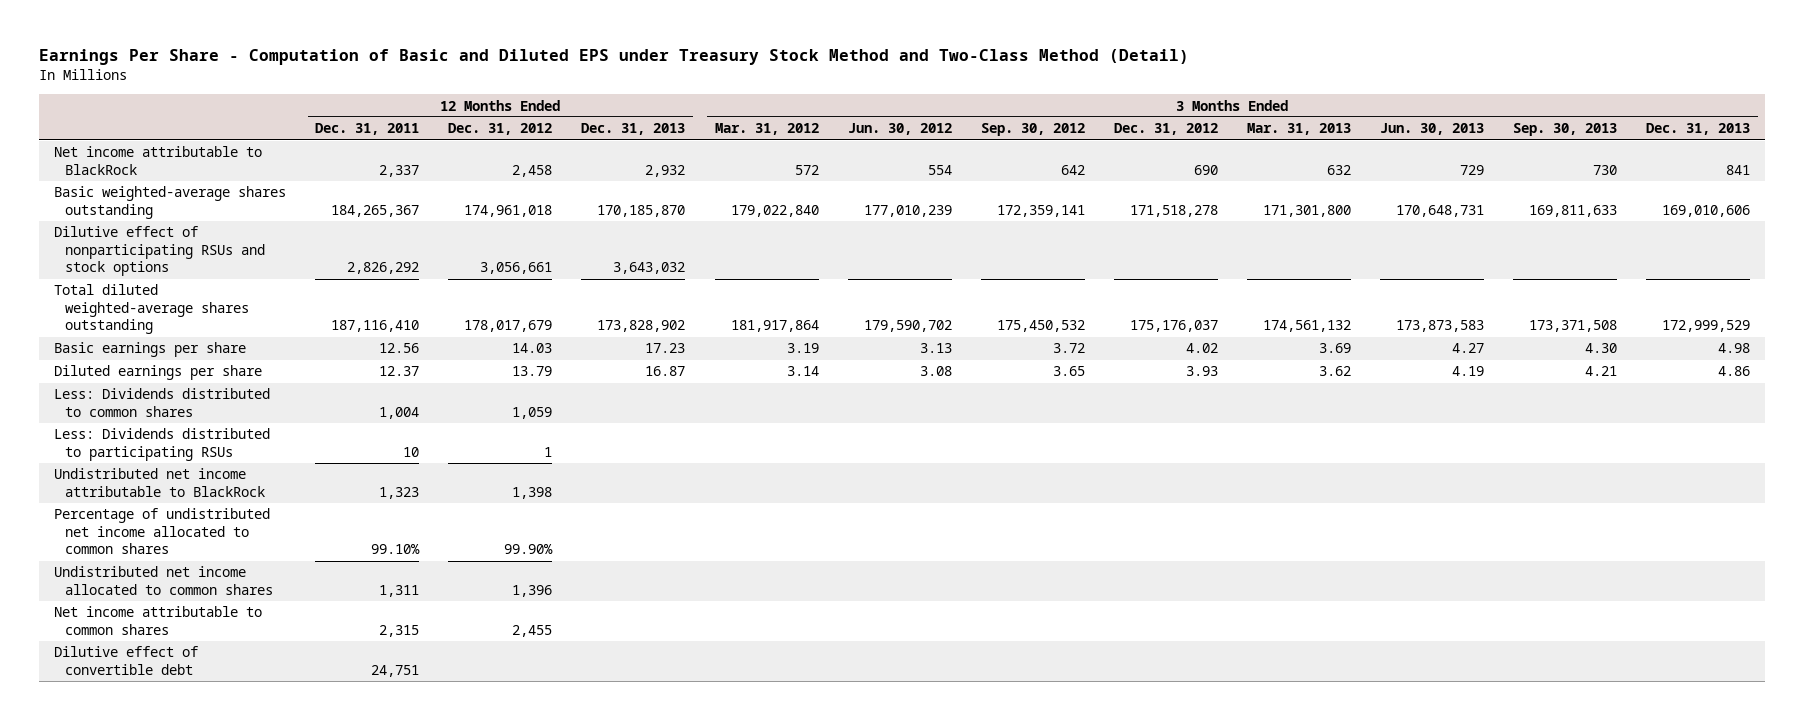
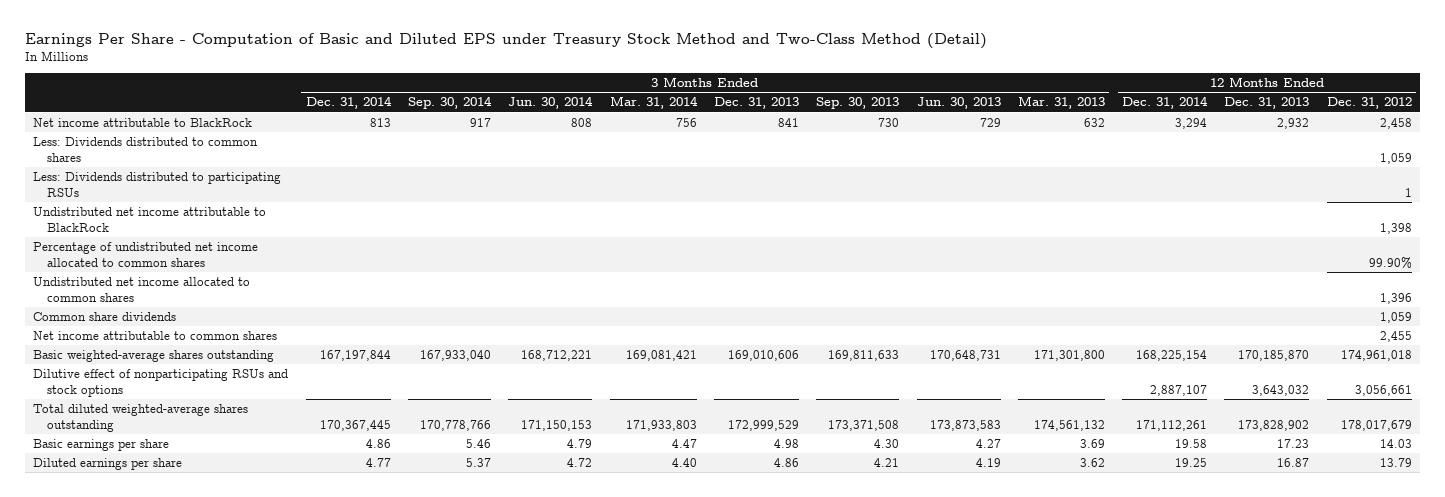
[315,123,420,136] Dec. 31, 2011 -> none
[714,123,819,136] Mar. 31, 2012 -> none
[847,123,952,136] Jun. 30, 2012 -> none
[980,123,1085,137] Sep. 30, 2012 -> none
[1113,123,1218,136] Dec. 31, 2012 -> none
none -> [305,96,392,110] Dec. 31, 2014
none -> [407,96,492,110] Sep. 30, 2014
none -> [508,96,594,110] Jun. 30, 2014
none -> [609,96,698,110] Mar. 31, 2014
none -> [1122,96,1209,110] Dec. 31, 2014
none -> [33,311,177,321] Common share dividends
[54,646,199,675] Dilutive effect of convertible debt -> none
[54,186,287,219] Basic weighted-average shares outstanding -> [33,349,275,362] Basic weighted-average shares outstanding
[54,226,265,277] Dilutive effect of nonparticipating RSUs and stock options -> [33,368,289,397] Dilutive effect of nonparticipating RSUs and stock options
[54,284,249,335] Total diluted weighted-average shares outstanding -> [33,403,249,432] Total diluted weighted-average shares outstanding
[54,342,247,358] Basic earnings per share -> [33,438,170,451] Basic earnings per share
[54,365,263,381] Diluted earnings per share -> [33,457,183,470] Diluted earnings per share

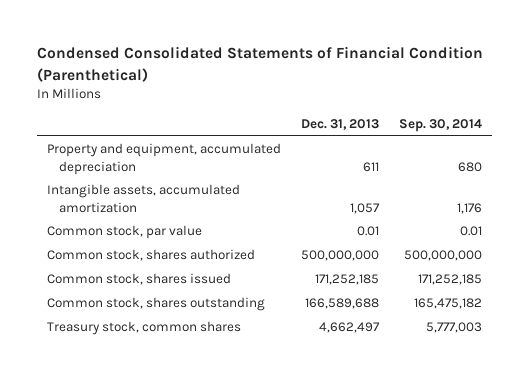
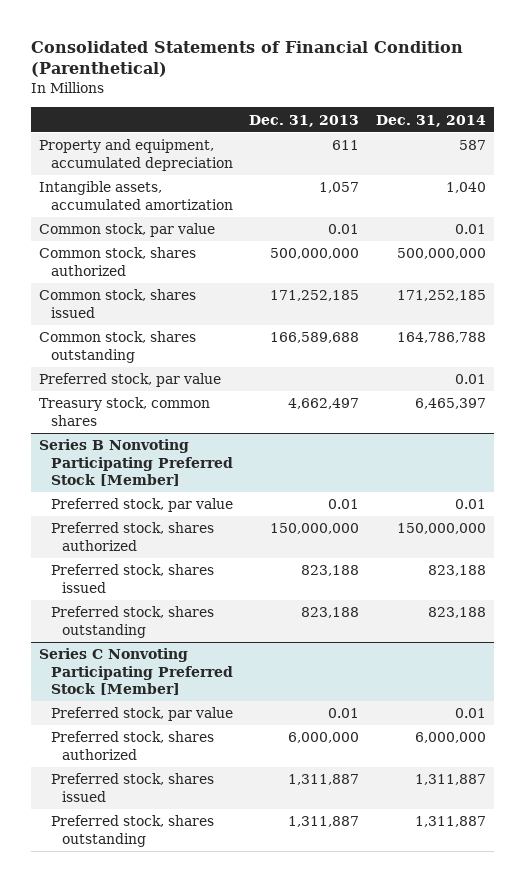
[37,46,484,82] Condensed Consolidated Statements of Financial Condition (Parenthetical) -> [31,40,464,78] Consolidated Statements of Financial Condition (Parenthetical)
[398,118,482,132] Sep. 30, 2014 -> none
none -> [375,114,486,127] Dec. 31, 2014
none -> [39,373,222,388] Preferred stock, par value
none -> [39,439,233,486] Series B Nonvoting Participating Preferred Stock [Member]
none -> [50,498,233,513] Preferred stock, par value
none -> [50,522,214,551] Preferred stock, shares authorized
none -> [50,564,214,593] Preferred stock, shares issued
none -> [50,606,214,638] Preferred stock, shares outstanding
none -> [39,648,233,695] Series C Nonvoting Participating Preferred Stock [Member]
none -> [50,707,233,722] Preferred stock, par value
none -> [50,731,214,760] Preferred stock, shares authorized
none -> [50,773,214,802] Preferred stock, shares issued
none -> [50,815,214,847] Preferred stock, shares outstanding

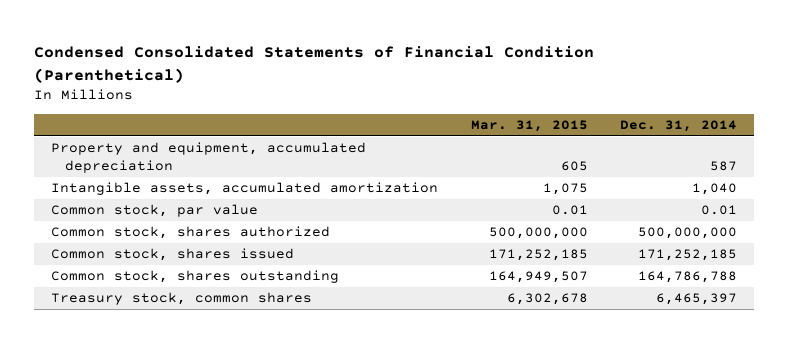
[31,40,464,78] Consolidated Statements of Financial Condition (Parenthetical) -> [34,46,595,83] Condensed Consolidated Statements of Financial Condition (Parenthetical)
[249,114,360,127] Dec. 31, 2013 -> none
none -> [470,120,588,133] Mar. 31, 2015
[39,373,222,388] Preferred stock, par value -> none
[39,439,233,486] Series B Nonvoting Participating Preferred Stock [Member] -> none
[50,498,233,513] Preferred stock, par value -> none
[50,522,214,551] Preferred stock, shares authorized -> none
[50,564,214,593] Preferred stock, shares issued -> none
[50,606,214,638] Preferred stock, shares outstanding -> none
[39,648,233,695] Series C Nonvoting Participating Preferred Stock [Member] -> none
[50,707,233,722] Preferred stock, par value -> none
[50,731,214,760] Preferred stock, shares authorized -> none
[50,773,214,802] Preferred stock, shares issued -> none
[50,815,214,847] Preferred stock, shares outstanding -> none

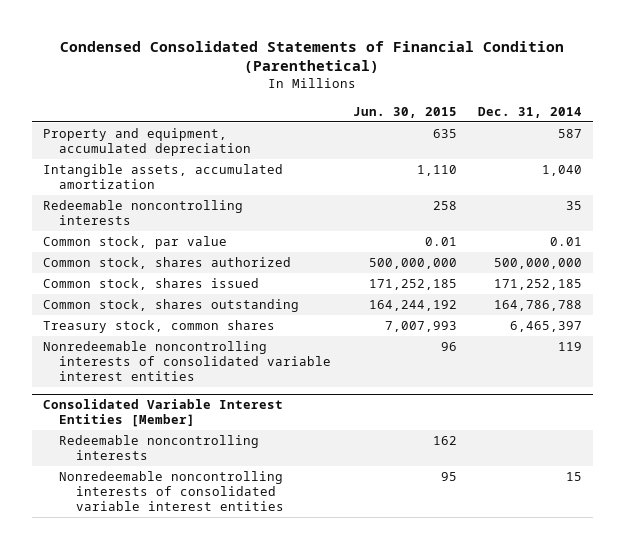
[470,120,588,133] Mar. 31, 2015 -> none
none -> [352,106,457,118] Jun. 30, 2015
none -> [42,199,243,225] Redeemable noncontrolling interests
none -> [42,340,332,381] Nonredeemable noncontrolling interests of consolidated variable interest entities
none -> [42,399,283,428] Consolidated Variable Interest Entities [Member]
none -> [59,434,260,460] Redeemable noncontrolling interests
none -> [59,470,285,511] Nonredeemable noncontrolling interests of consolidated variable interest entities

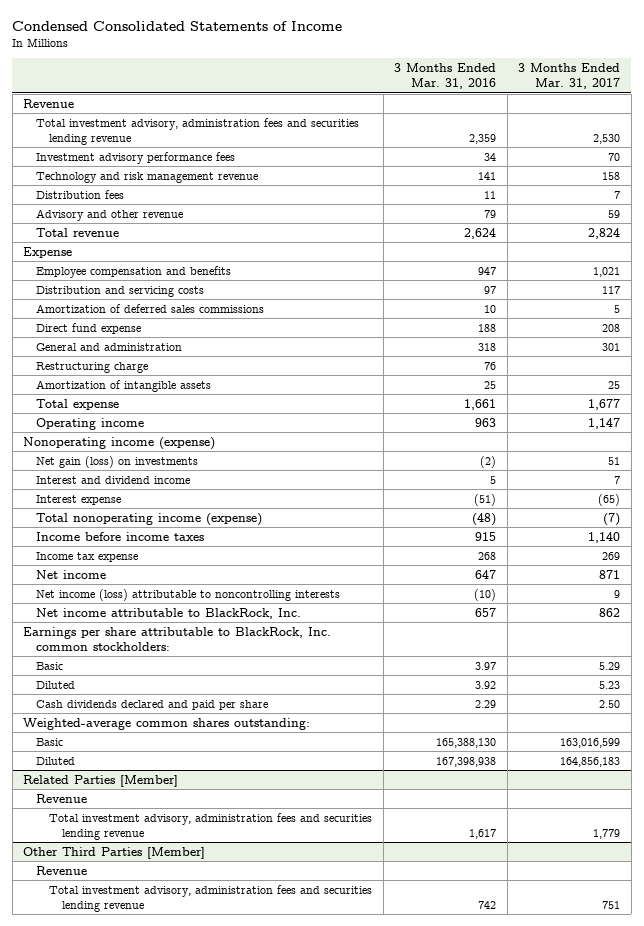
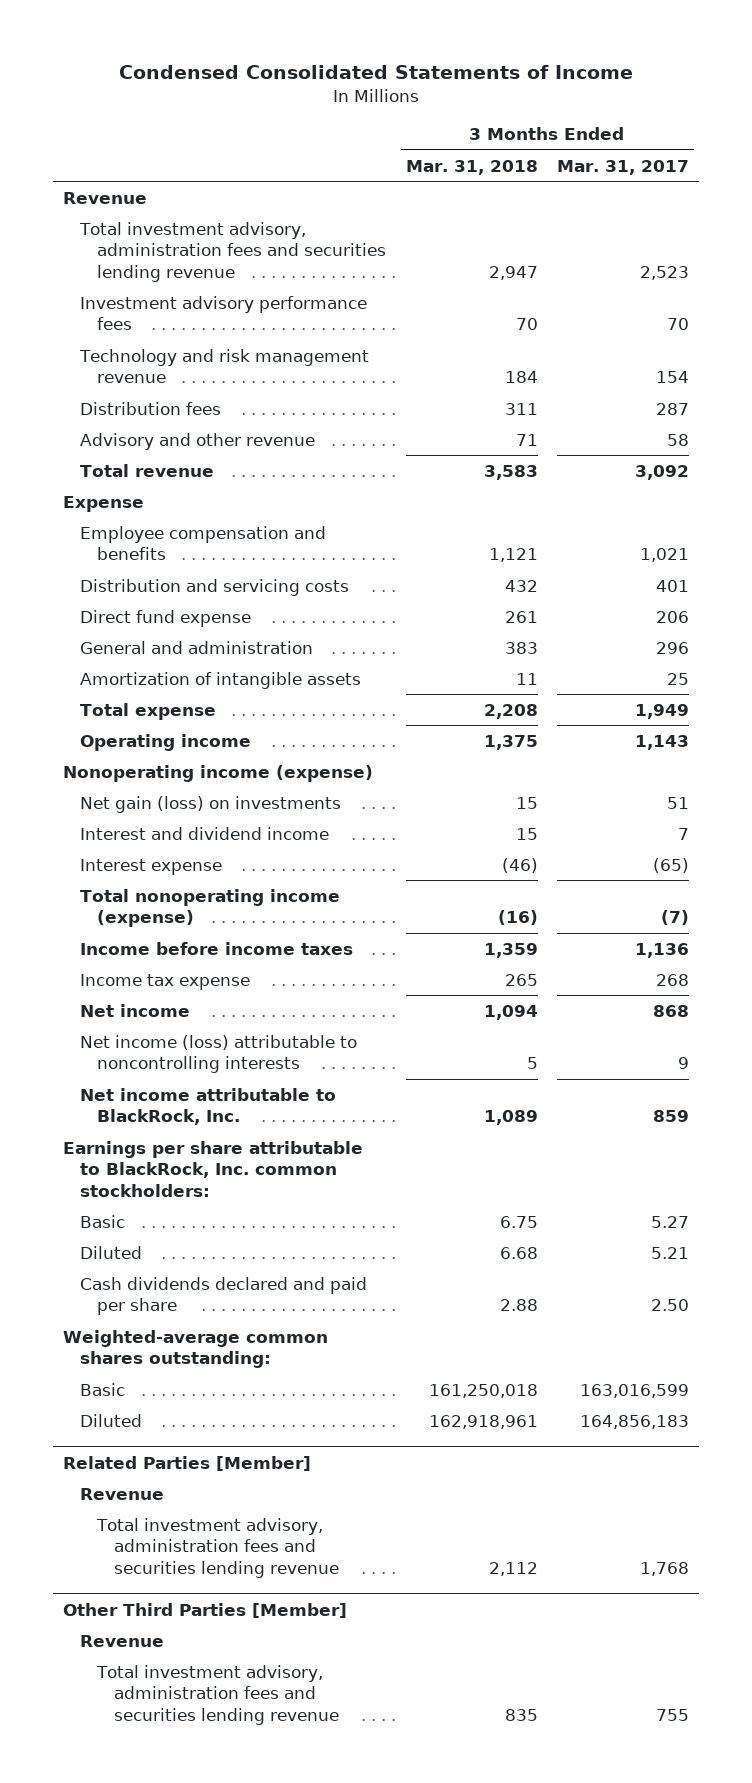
[394,63,497,89] 3 Months Ended Mar. 31, 2016 -> none
none -> [405,159,538,175] Mar. 31, 2018
[593,133,621,144] 2,530 -> [640,265,690,280] 2,523
[602,171,621,180] 158 -> [656,371,690,384] 154
[614,190,621,199] 7 -> [656,402,690,415] 287
[608,209,621,218] 59 -> [667,433,690,446] 58
[588,227,621,239] 2,824 -> [635,464,690,480] 3,092
[36,303,265,313] Amortization of deferred sales commissions -> none
[36,361,149,373] Restructuring charge -> none
[602,285,621,294] 117 -> [656,579,690,592] 401
[602,323,621,332] 208 -> [656,610,690,623] 206
[602,342,621,351] 301 -> [656,641,690,654] 296
[588,398,621,410] 1,677 -> [635,703,690,719] 1,949
[588,417,621,429] 1,147 -> [635,734,690,750] 1,143
[588,531,621,543] 1,140 -> [635,942,690,958] 1,136
[602,551,621,560] 269 -> [656,973,690,986] 268
[599,569,621,579] 871 -> [653,1004,690,1017] 868
[599,607,621,617] 862 -> [653,1110,690,1123] 859
[599,661,621,670] 5.29 -> [651,1215,690,1228] 5.27
[599,680,621,689] 5.23 -> [651,1246,690,1259] 5.21
[593,828,621,839] 1,779 -> [640,1561,690,1576] 1,768
[602,900,621,909] 751 -> [656,1708,690,1721] 755

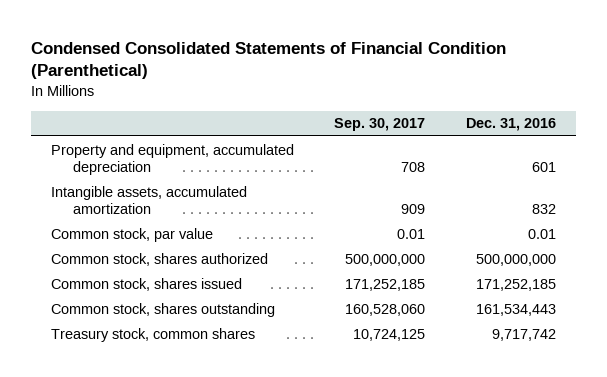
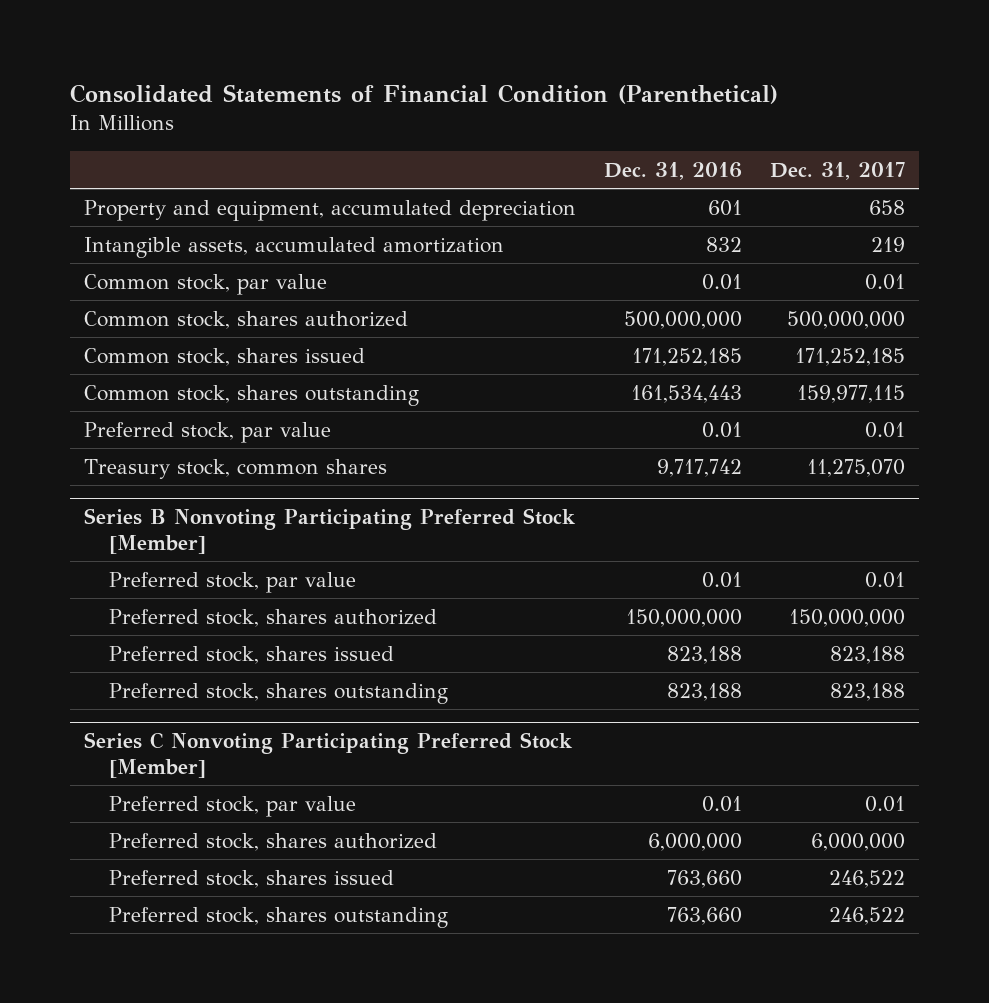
[30,41,506,80] Condensed Consolidated Statements of Financial Condition (Parenthetical) -> [69,84,778,105] Consolidated Statements of Financial Condition (Parenthetical)
[334,118,426,132] Sep. 30, 2017 -> none
none -> [769,162,905,181] Dec. 31, 2017
none -> [83,421,331,443] Preferred stock, par value
none -> [83,507,576,554] Series B Nonvoting Participating Preferred Stock [Member]
none -> [109,571,357,593] Preferred stock, par value
none -> [109,608,438,627] Preferred stock, shares authorized
none -> [109,645,395,664] Preferred stock, shares issued
none -> [109,682,449,704] Preferred stock, shares outstanding
none -> [83,731,573,778] Series C Nonvoting Participating Preferred Stock [Member]
none -> [109,795,357,817] Preferred stock, par value
none -> [109,832,438,851] Preferred stock, shares authorized
none -> [109,869,395,888] Preferred stock, shares issued
none -> [109,906,449,928] Preferred stock, shares outstanding

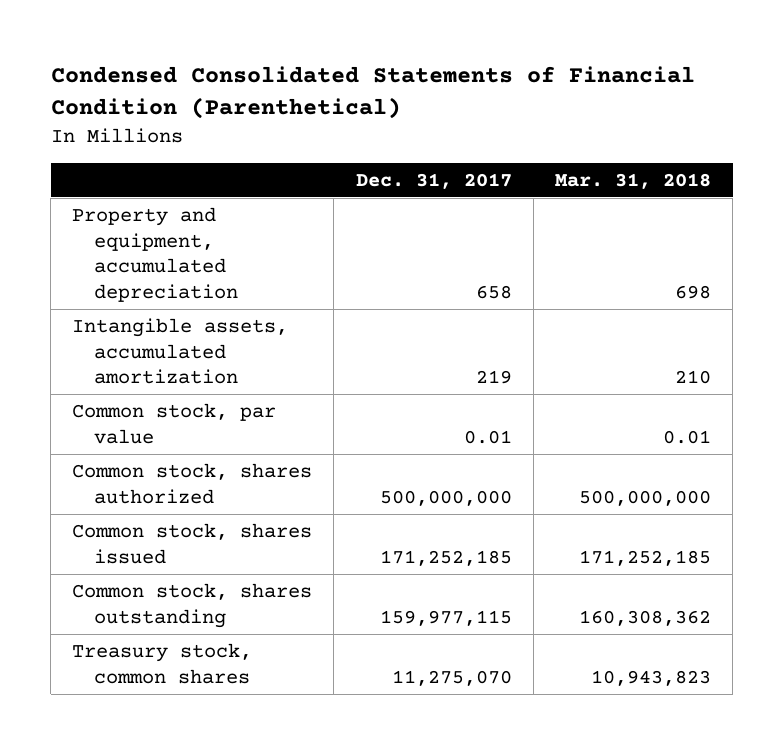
[69,84,778,105] Consolidated Statements of Financial Condition (Parenthetical) -> [50,66,695,120] Condensed Consolidated Statements of Financial Condition (Parenthetical)
[603,162,742,181] Dec. 31, 2016 -> none
none -> [555,172,712,189] Mar. 31, 2018
[83,421,331,443] Preferred stock, par value -> none
[83,507,576,554] Series B Nonvoting Participating Preferred Stock [Member] -> none
[109,571,357,593] Preferred stock, par value -> none
[109,608,438,627] Preferred stock, shares authorized -> none
[109,645,395,664] Preferred stock, shares issued -> none
[109,682,449,704] Preferred stock, shares outstanding -> none
[83,731,573,778] Series C Nonvoting Participating Preferred Stock [Member] -> none
[109,795,357,817] Preferred stock, par value -> none
[109,832,438,851] Preferred stock, shares authorized -> none
[109,869,395,888] Preferred stock, shares issued -> none
[109,906,449,928] Preferred stock, shares outstanding -> none

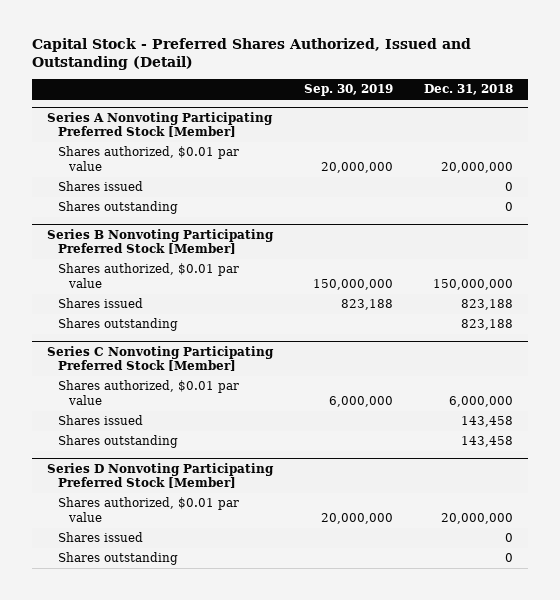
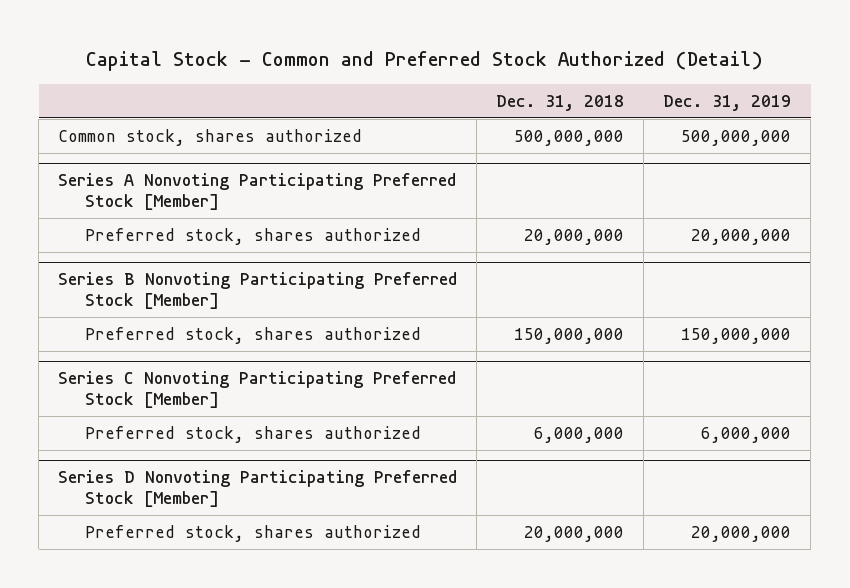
[31,38,471,71] Capital Stock - Preferred Shares Authorized, Issued and Outstanding (Detail) -> [85,51,763,72] Capital Stock - Common and Preferred Stock Authorized (Detail)
[303,84,393,97] Sep. 30, 2019 -> none
none -> [663,94,792,111] Dec. 31, 2019
none -> [58,129,363,147] Common stock, shares authorized
[58,181,144,192] Shares issued -> none
[58,201,179,215] Shares outstanding -> none
[58,146,240,171] Shares authorized, $0.01 par value -> [85,228,422,246] Preferred stock, shares authorized
[58,298,144,309] Shares issued -> none
[58,318,179,332] Shares outstanding -> none
[58,263,240,288] Shares authorized, $0.01 par value -> [85,327,422,345] Preferred stock, shares authorized
[58,415,144,426] Shares issued -> none
[58,435,179,449] Shares outstanding -> none
[58,380,240,405] Shares authorized, $0.01 par value -> [85,426,422,444] Preferred stock, shares authorized
[58,532,144,543] Shares issued -> none
[58,552,179,566] Shares outstanding -> none
[58,497,240,522] Shares authorized, $0.01 par value -> [85,525,422,543] Preferred stock, shares authorized

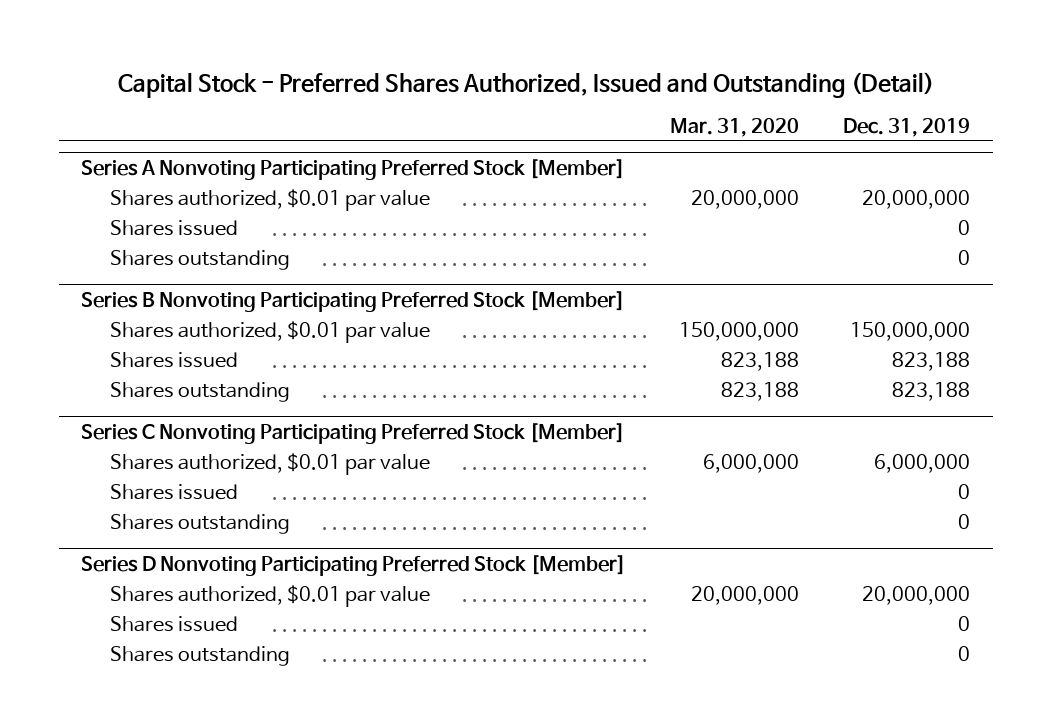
[85,51,763,72] Capital Stock - Common and Preferred Stock Authorized (Detail) -> [117,71,934,98] Capital Stock - Preferred Shares Authorized, Issued and Outstanding (Detail)
[496,94,625,111] Dec. 31, 2018 -> none
none -> [670,117,800,137] Mar. 31, 2020
[58,129,363,147] Common stock, shares authorized -> none
[85,228,422,246] Preferred stock, shares authorized -> [110,189,431,212] Shares authorized, $0.01 par value
none -> [110,220,239,237] Shares issued
none -> [110,250,291,271] Shares outstanding
[85,327,422,345] Preferred stock, shares authorized -> [110,321,431,344] Shares authorized, $0.01 par value
none -> [110,352,239,369] Shares issued
none -> [110,382,291,403] Shares outstanding
[85,426,422,444] Preferred stock, shares authorized -> [110,453,431,476] Shares authorized, $0.01 par value
none -> [110,484,239,501] Shares issued
none -> [110,514,291,535] Shares outstanding
[85,525,422,543] Preferred stock, shares authorized -> [110,585,431,608] Shares authorized, $0.01 par value
none -> [110,616,239,633] Shares issued
none -> [110,646,291,667] Shares outstanding

